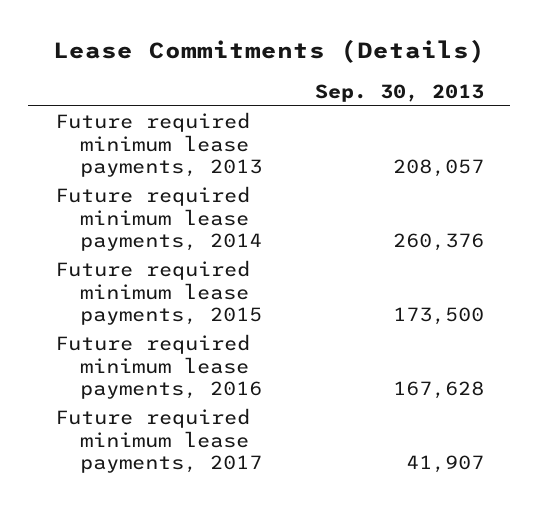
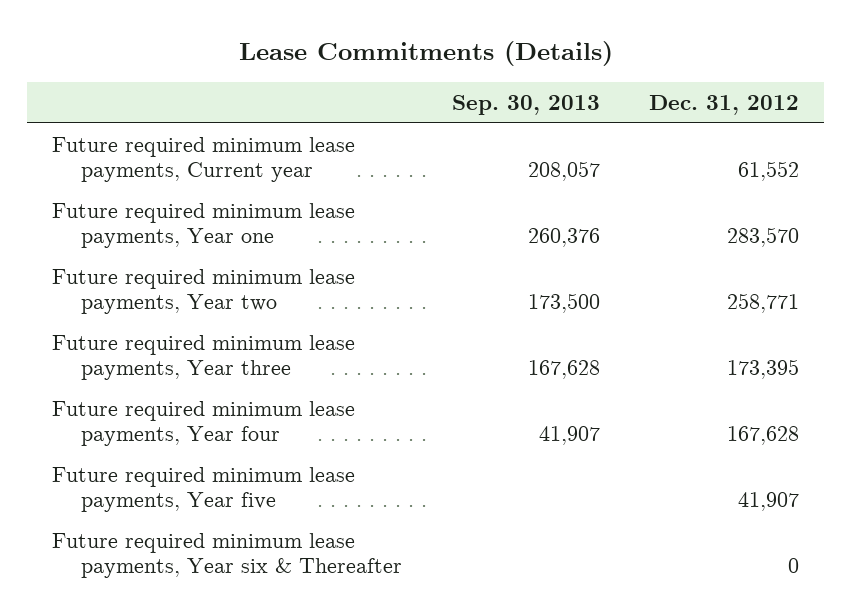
none -> [649,94,800,115] Dec. 31, 2012
[54,112,262,178] Future required minimum lease payments, 2013 -> [51,137,355,183] Future required minimum lease payments, Current year
[54,186,262,252] Future required minimum lease payments, 2014 -> [51,203,355,249] Future required minimum lease payments, Year one
[54,260,262,326] Future required minimum lease payments, 2015 -> [51,269,355,315] Future required minimum lease payments, Year two
[54,334,262,400] Future required minimum lease payments, 2016 -> [51,335,355,381] Future required minimum lease payments, Year three
[54,408,262,474] Future required minimum lease payments, 2017 -> [51,401,355,447] Future required minimum lease payments, Year four
none -> [51,467,355,513] Future required minimum lease payments, Year five
none -> [51,533,402,579] Future required minimum lease payments, Year six & Thereafter

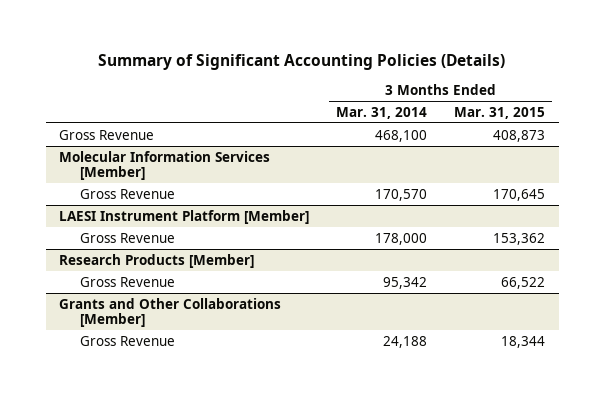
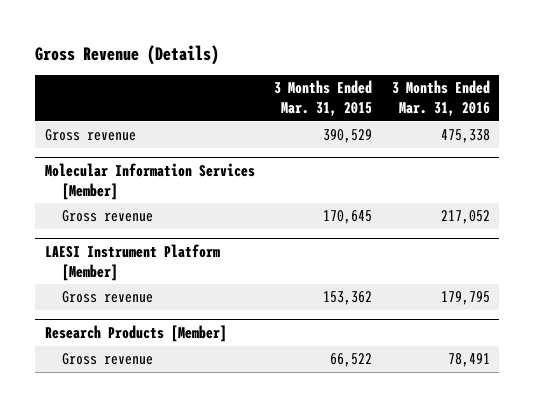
[98,54,506,71] Summary of Significant Accounting Policies (Details) -> [35,44,220,65] Gross Revenue (Details)
[336,106,428,119] Mar. 31, 2014 -> none
none -> [391,80,490,117] 3 Months Ended Mar. 31, 2016
[59,129,155,140] Gross Revenue -> [44,129,136,142] Gross revenue
[493,129,546,142] 408,873 -> [323,129,373,144] 390,529
[80,188,176,199] Gross Revenue -> [61,210,153,223] Gross revenue
[80,232,176,243] Gross Revenue -> [61,291,153,304] Gross revenue
[59,297,282,328] Grants and Other Collaborations [Member] -> none
[80,335,176,346] Gross Revenue -> none
[80,276,176,287] Gross Revenue -> [61,353,153,366] Gross revenue

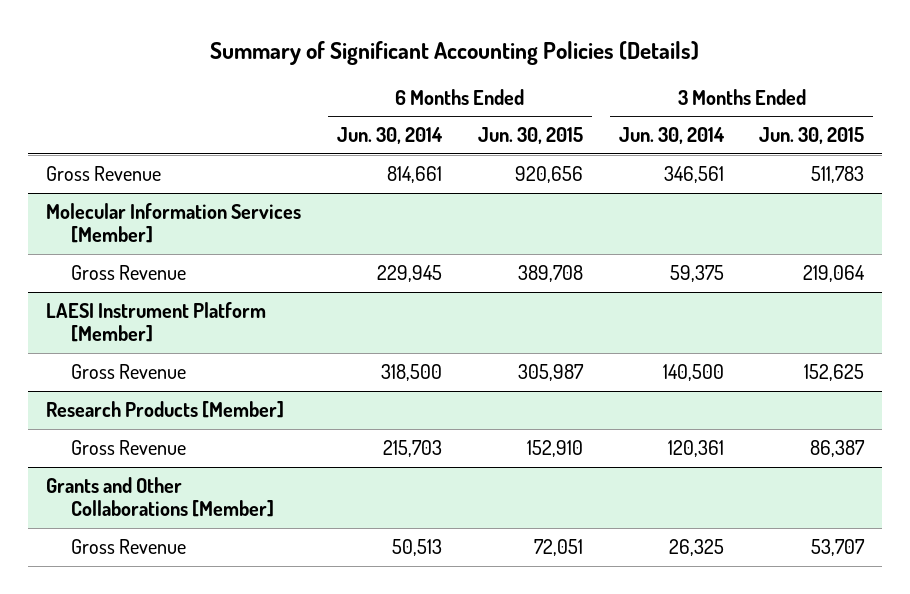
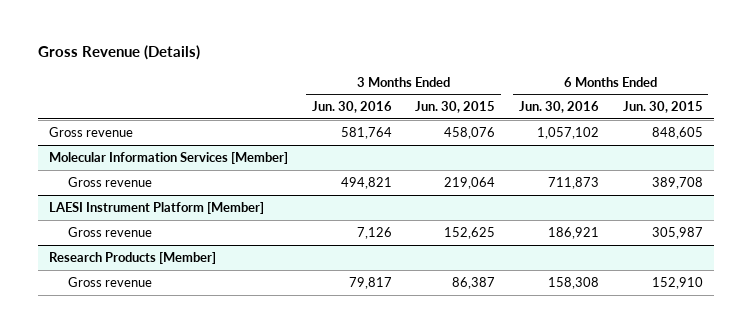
[210,40,700,65] Summary of Significant Accounting Policies (Details) -> [37,45,200,61] Gross Revenue (Details)
[336,127,443,145] Jun. 30, 2014 -> none
[618,127,725,145] Jun. 30, 2014 -> none
none -> [311,101,392,114] Jun. 30, 2016
none -> [519,101,600,114] Jun. 30, 2016
[45,166,161,182] Gross Revenue -> [49,126,134,137] Gross revenue
[514,166,583,184] 920,656 -> [651,126,703,139] 848,605
[811,166,865,184] 511,783 -> [444,126,496,139] 458,076
[71,265,187,281] Gross Revenue -> [68,176,153,187] Gross revenue
[71,364,187,380] Gross Revenue -> [68,226,153,237] Gross revenue
[45,477,275,518] Grants and Other Collaborations [Member] -> none
[71,539,187,555] Gross Revenue -> none
[71,440,187,456] Gross Revenue -> [68,276,153,287] Gross revenue

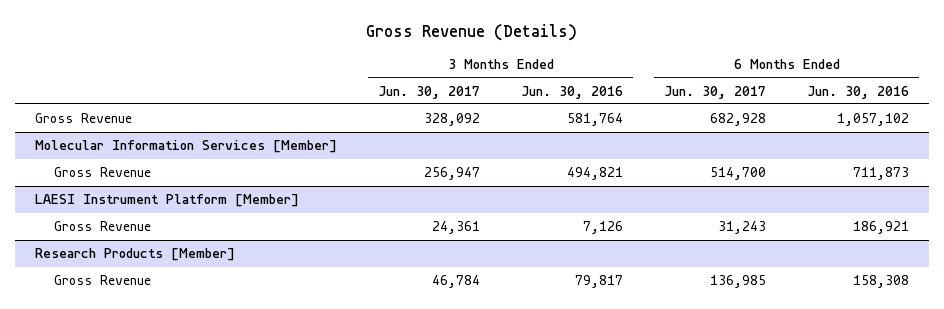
[415,101,496,114] Jun. 30, 2015 -> none
[622,101,703,114] Jun. 30, 2015 -> none
none -> [378,85,481,99] Jun. 30, 2017
none -> [664,85,767,99] Jun. 30, 2017
[49,126,134,137] Gross revenue -> [35,113,133,124] Gross Revenue
[68,176,153,187] Gross revenue -> [54,167,152,178] Gross Revenue
[68,226,153,237] Gross revenue -> [54,221,152,232] Gross Revenue
[68,276,153,287] Gross revenue -> [54,275,152,286] Gross Revenue

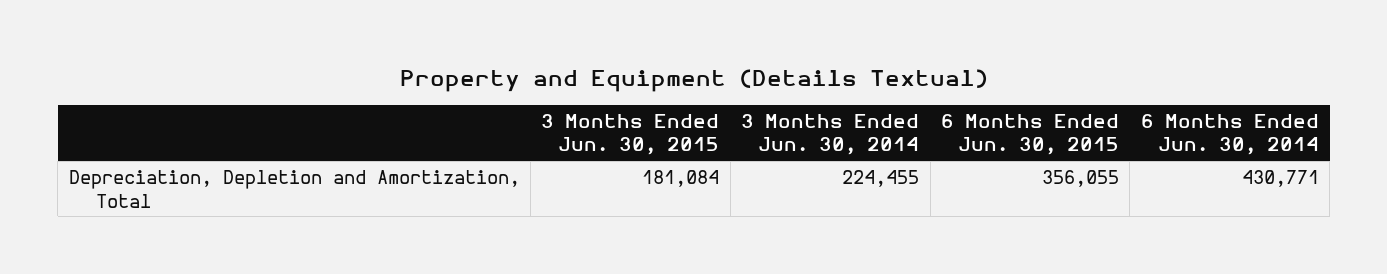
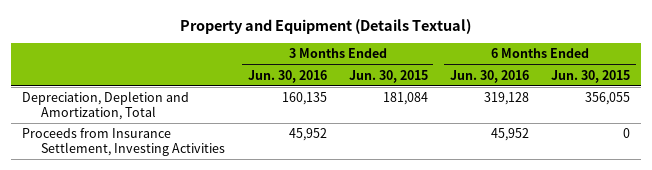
[741,113,920,156] 3 Months Ended Jun. 30, 2014 -> none
[1140,113,1319,156] 6 Months Ended Jun. 30, 2014 -> none
none -> [247,69,327,83] Jun. 30, 2016
none -> [449,69,529,83] Jun. 30, 2016
none -> [22,128,226,157] Proceeds from Insurance Settlement, Investing Activities

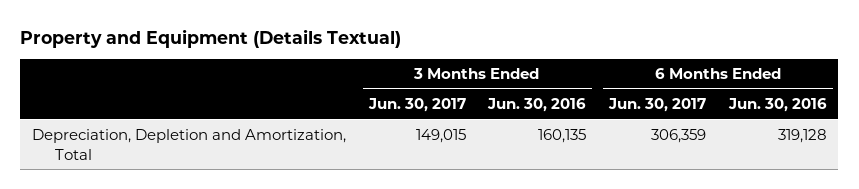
[348,69,428,83] Jun. 30, 2015 -> none
[551,69,631,83] Jun. 30, 2015 -> none
none -> [367,98,466,113] Jun. 30, 2017
none -> [608,98,707,113] Jun. 30, 2017
[22,128,226,157] Proceeds from Insurance Settlement, Investing Activities -> none

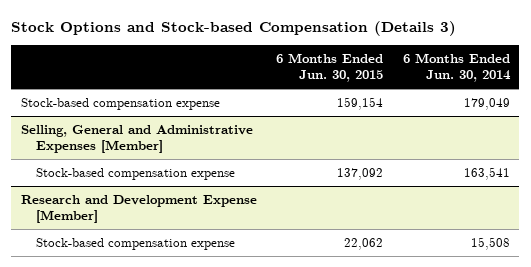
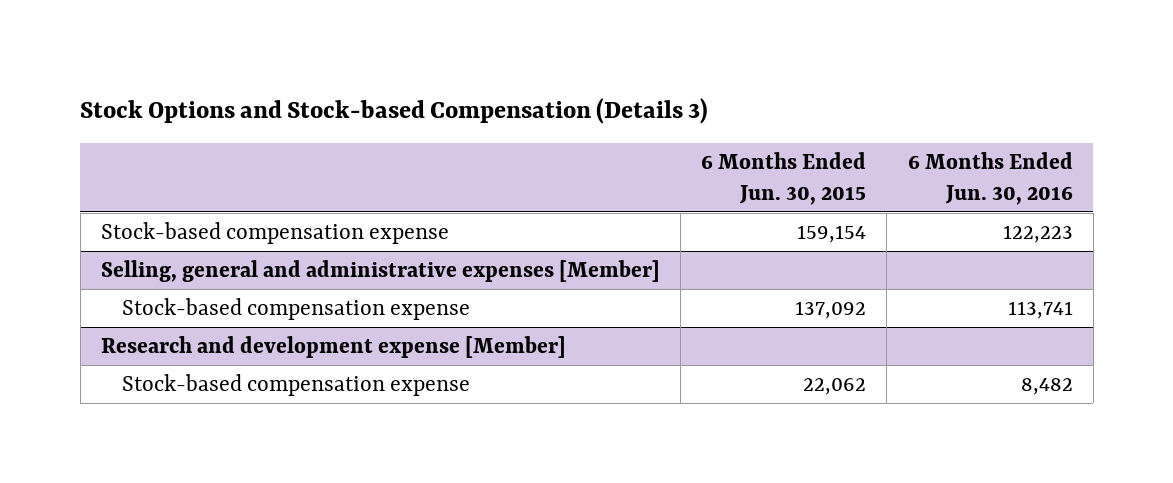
[402,52,511,83] 6 Months Ended Jun. 30, 2014 -> none
none -> [907,151,1073,205] 6 Months Ended Jun. 30, 2016
[21,124,254,154] Selling, General and Administrative Expenses [Member] -> [100,260,660,283] Selling, general and administrative expenses [Member]
[21,194,258,224] Research and Development Expense [Member] -> [100,336,566,359] Research and development expense [Member]

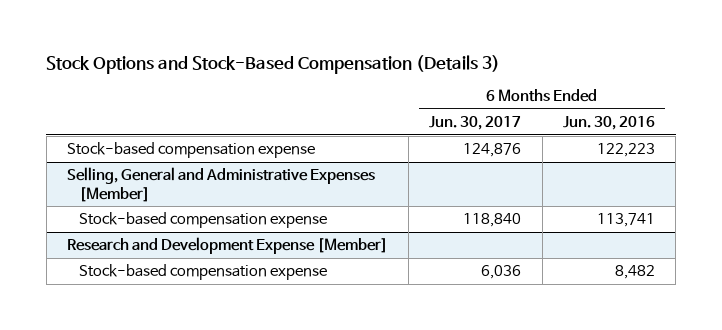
[80,98,709,125] Stock Options and Stock-based Compensation (Details 3) -> [46,54,501,74] Stock Options and Stock-Based Compensation (Details 3)
[701,151,867,205] 6 Months Ended Jun. 30, 2015 -> none
none -> [429,115,522,130] Jun. 30, 2017
[100,260,660,283] Selling, general and administrative expenses [Member] -> [66,167,375,202] Selling, General and Administrative Expenses [Member]
[100,336,566,359] Research and development expense [Member] -> [66,237,388,255] Research and Development Expense [Member]

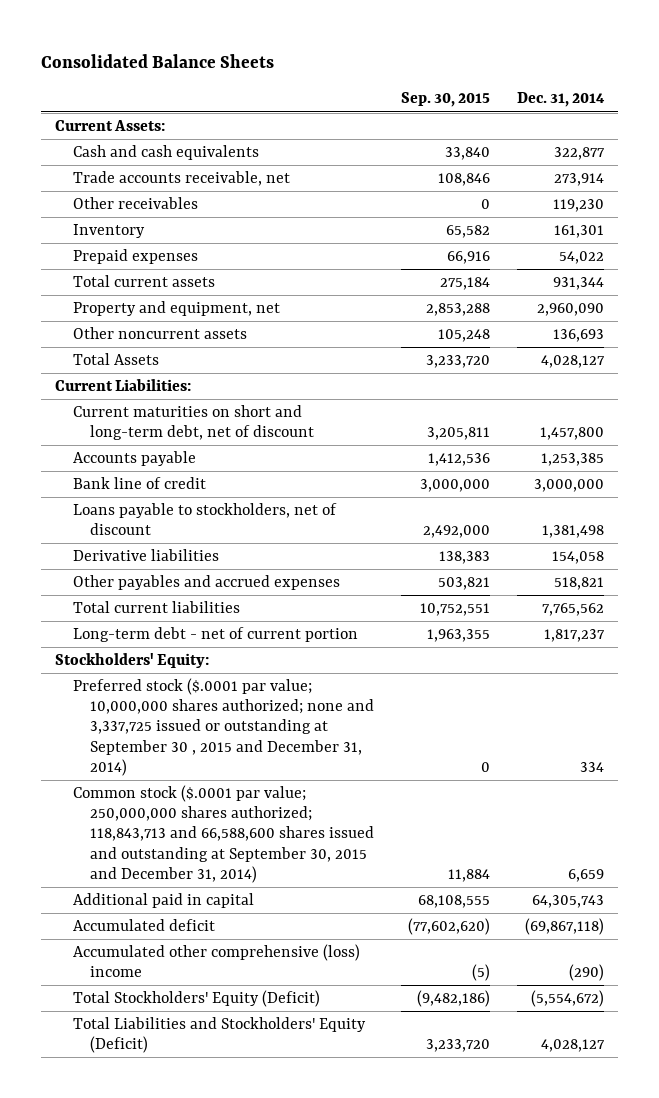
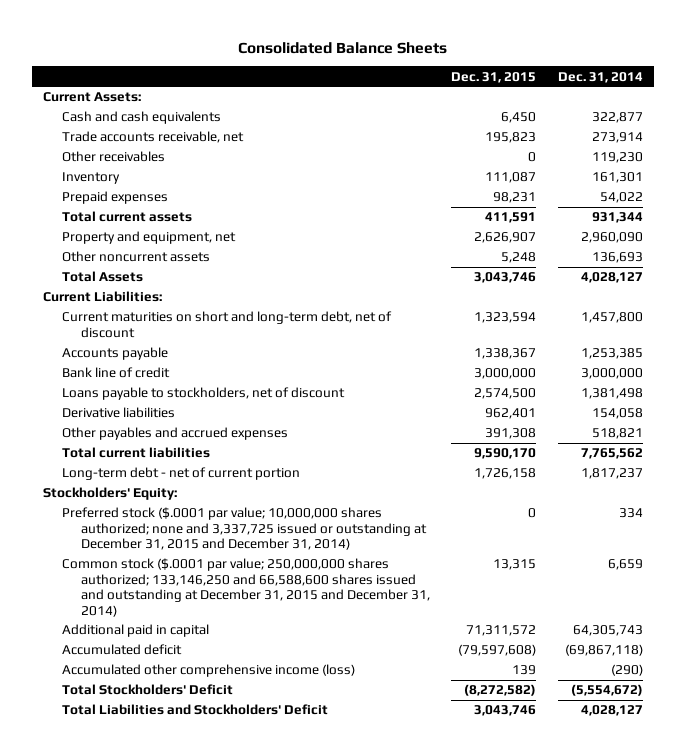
[401,92,491,108] Sep. 30, 2015 -> none
none -> [451,71,537,83] Dec. 31, 2015
[72,678,375,776] Preferred stock ($.0001 par value; 10,000,000 shares authorized; none and 3,337,725 issued or outstanding at September 30 , 2015 and December 31, 2014) -> [61,507,427,551] Preferred stock ($.0001 par value; 10,000,000 shares authorized; none and 3,337,725 issued or outstanding at December 31, 2015 and December 31, 2014)
[72,785,375,883] Common stock ($.0001 par value; 250,000,000 shares authorized; 118,843,713 and 66,588,600 shares issued and outstanding at September 30, 2015 and December 31, 2014) -> [61,558,430,617] Common stock ($.0001 par value; 250,000,000 shares authorized; 133,146,250 and 66,588,600 shares issued and outstanding at December 31, 2015 and December 31, 2014)
[72,944,360,978] Accumulated other comprehensive (loss) income -> [61,664,355,678] Accumulated other comprehensive income (loss)
[72,990,320,1008] Total Stockholders' Equity (Deficit) -> [61,684,233,696] Total Stockholders' Deficit
[72,1017,366,1054] Total Liabilities and Stockholders' Equity (Deficit) -> [61,704,328,716] Total Liabilities and Stockholders' Deficit

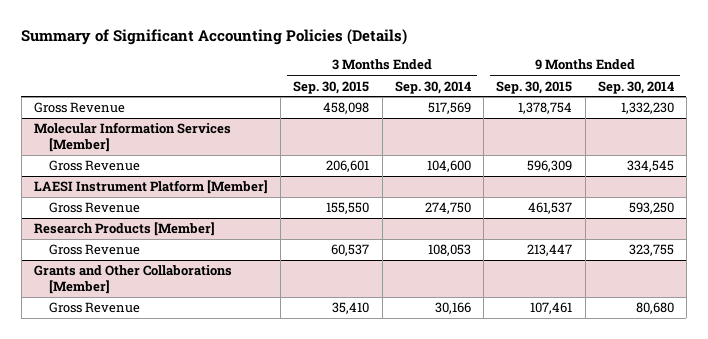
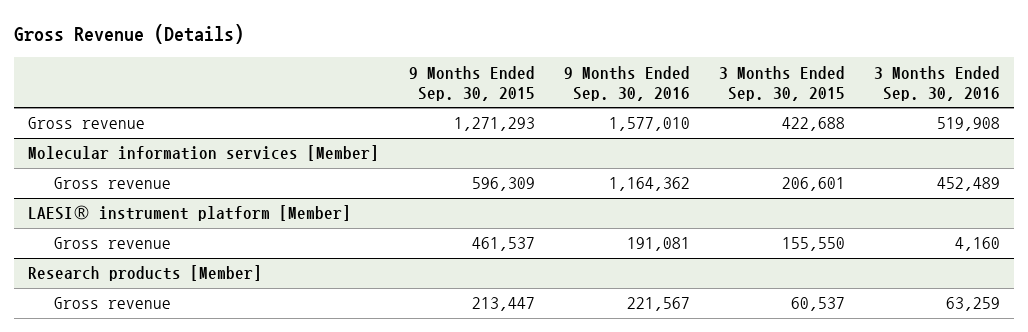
[21,29,408,46] Summary of Significant Accounting Policies (Details) -> [13,24,244,45] Gross Revenue (Details)
[394,80,471,94] Sep. 30, 2014 -> none
[597,80,674,94] Sep. 30, 2014 -> none
none -> [563,65,690,102] 9 Months Ended Sep. 30, 2016
none -> [873,65,1000,102] 3 Months Ended Sep. 30, 2016
[33,265,232,295] Grants and Other Collaborations [Member] -> none
[48,302,140,314] Gross Revenue -> none
[33,102,125,114] Gross Revenue -> [28,117,146,130] Gross revenue
[323,102,370,115] 458,098 -> [781,117,845,132] 422,688
[518,102,573,115] 1,378,754 -> [453,117,535,132] 1,271,293
[33,122,231,153] Molecular Information Services [Member] -> [28,145,380,162] Molecular information services [Member]
[48,160,140,172] Gross Revenue -> [53,177,171,190] Gross revenue
[33,180,268,195] LAESI Instrument Platform [Member] -> [28,205,352,222] LAESI® instrument platform [Member]
[48,202,140,214] Gross Revenue -> [53,237,171,250] Gross revenue
[33,222,215,237] Research Products [Member] -> [28,265,263,282] Research products [Member]
[48,244,140,256] Gross Revenue -> [53,297,171,310] Gross revenue

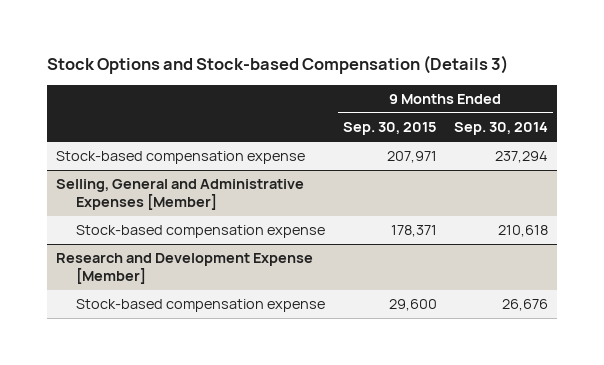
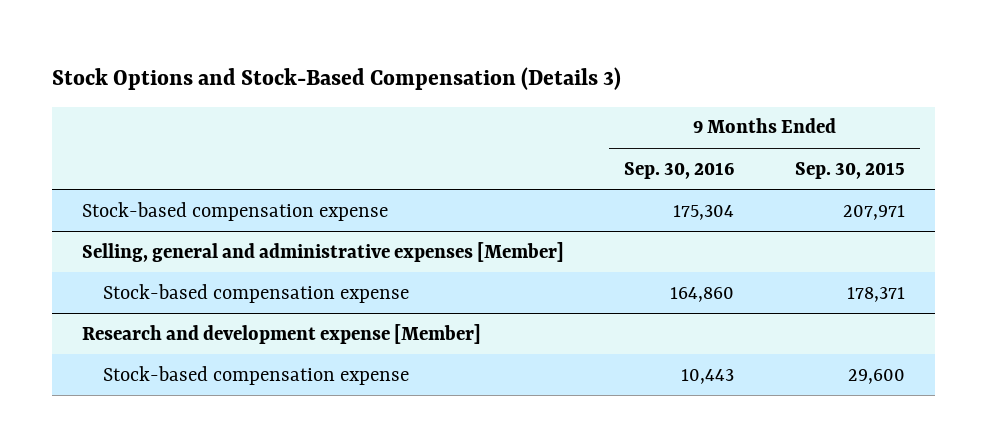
[47,55,509,75] Stock Options and Stock-based Compensation (Details 3) -> [52,67,622,91] Stock Options and Stock-Based Compensation (Details 3)
[454,122,549,136] Sep. 30, 2014 -> none
none -> [624,161,735,179] Sep. 30, 2016
[56,179,305,210] Selling, General and Administrative Expenses [Member] -> [82,241,565,262] Selling, general and administrative expenses [Member]
[56,253,314,284] Research and Development Expense [Member] -> [82,323,482,344] Research and development expense [Member]

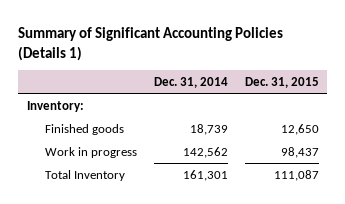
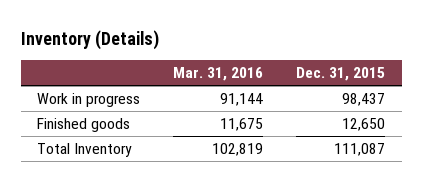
[17,26,283,61] Summary of Significant Accounting Policies (Details 1) -> [20,29,159,50] Inventory (Details)
[153,76,228,88] Dec. 31, 2014 -> none
none -> [173,66,264,81] Mar. 31, 2016
[26,100,84,112] Inventory: -> none
[44,123,124,135] Finished goods -> [37,117,131,132] Finished goods

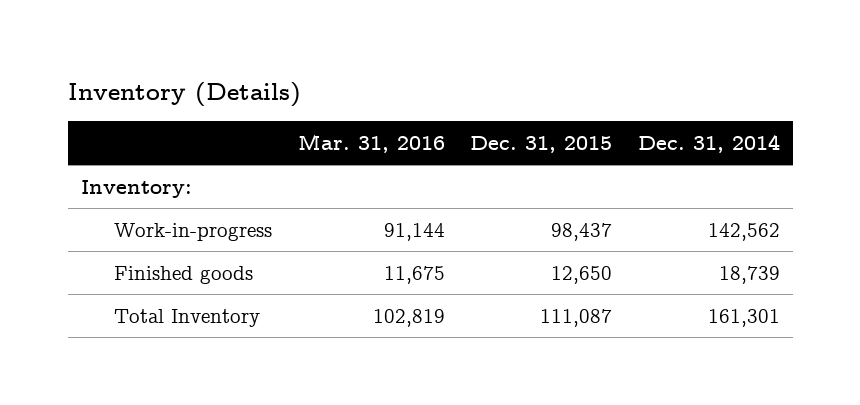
none -> [637,134,780,154] Dec. 31, 2014
none -> [80,179,192,198] Inventory:
[37,92,141,107] Work in progress -> [113,222,272,241] Work-in-progress

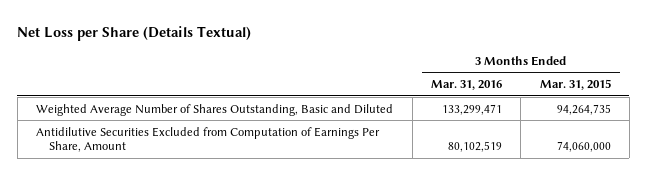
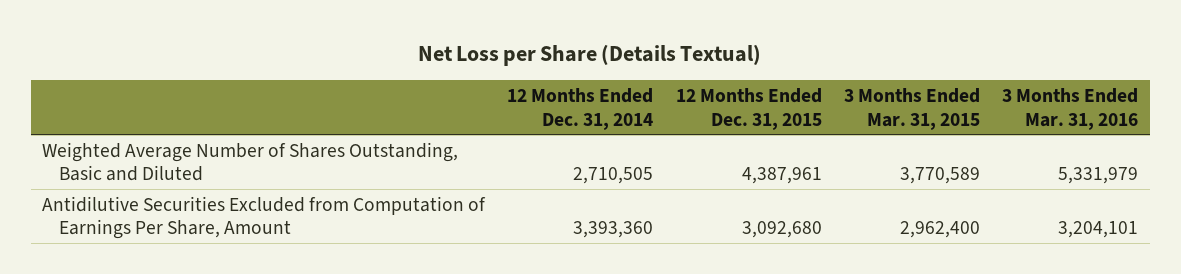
none -> [507,87,654,130] 12 Months Ended Dec. 31, 2014
none -> [675,87,822,130] 12 Months Ended Dec. 31, 2015
[441,103,502,115] 133,299,471 -> [1058,167,1139,185] 5,331,979
[556,103,611,115] 94,264,735 -> [900,167,981,185] 3,770,589
[447,141,502,153] 80,102,519 -> [1058,221,1139,239] 3,204,101
[556,141,611,153] 74,060,000 -> [900,221,981,239] 2,962,400

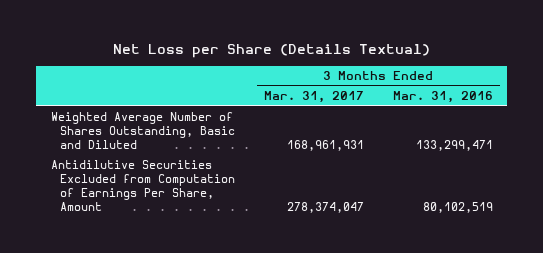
[507,87,654,130] 12 Months Ended Dec. 31, 2014 -> none
[675,87,822,130] 12 Months Ended Dec. 31, 2015 -> none
[844,87,981,130] 3 Months Ended Mar. 31, 2015 -> none
none -> [263,91,364,104] Mar. 31, 2017
[1058,167,1139,185] 5,331,979 -> [415,140,493,152] 133,299,471
[1058,221,1139,239] 3,204,101 -> [422,202,493,214] 80,102,519

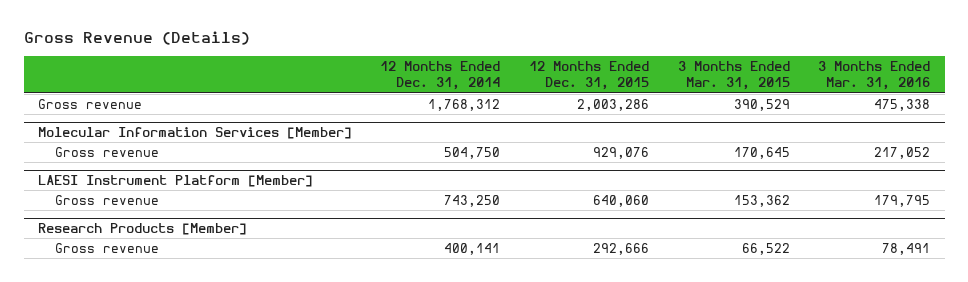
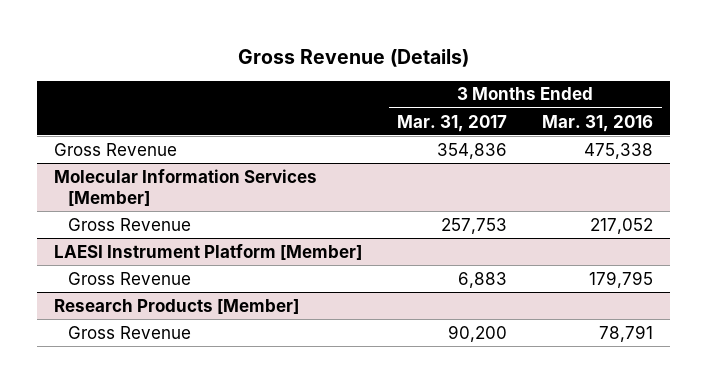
[380,60,501,91] 12 Months Ended Dec. 31, 2014 -> none
[529,60,650,91] 12 Months Ended Dec. 31, 2015 -> none
[677,60,790,91] 3 Months Ended Mar. 31, 2015 -> none
none -> [397,114,508,132] Mar. 31, 2017
[37,98,142,109] Gross revenue -> [54,142,178,156] Gross Revenue
[55,146,160,157] Gross revenue -> [68,217,192,231] Gross Revenue
[55,194,160,205] Gross revenue -> [68,271,192,285] Gross Revenue
[55,242,160,253] Gross revenue -> [68,325,192,339] Gross Revenue
[882,242,931,255] 78,491 -> [598,324,653,342] 78,791

